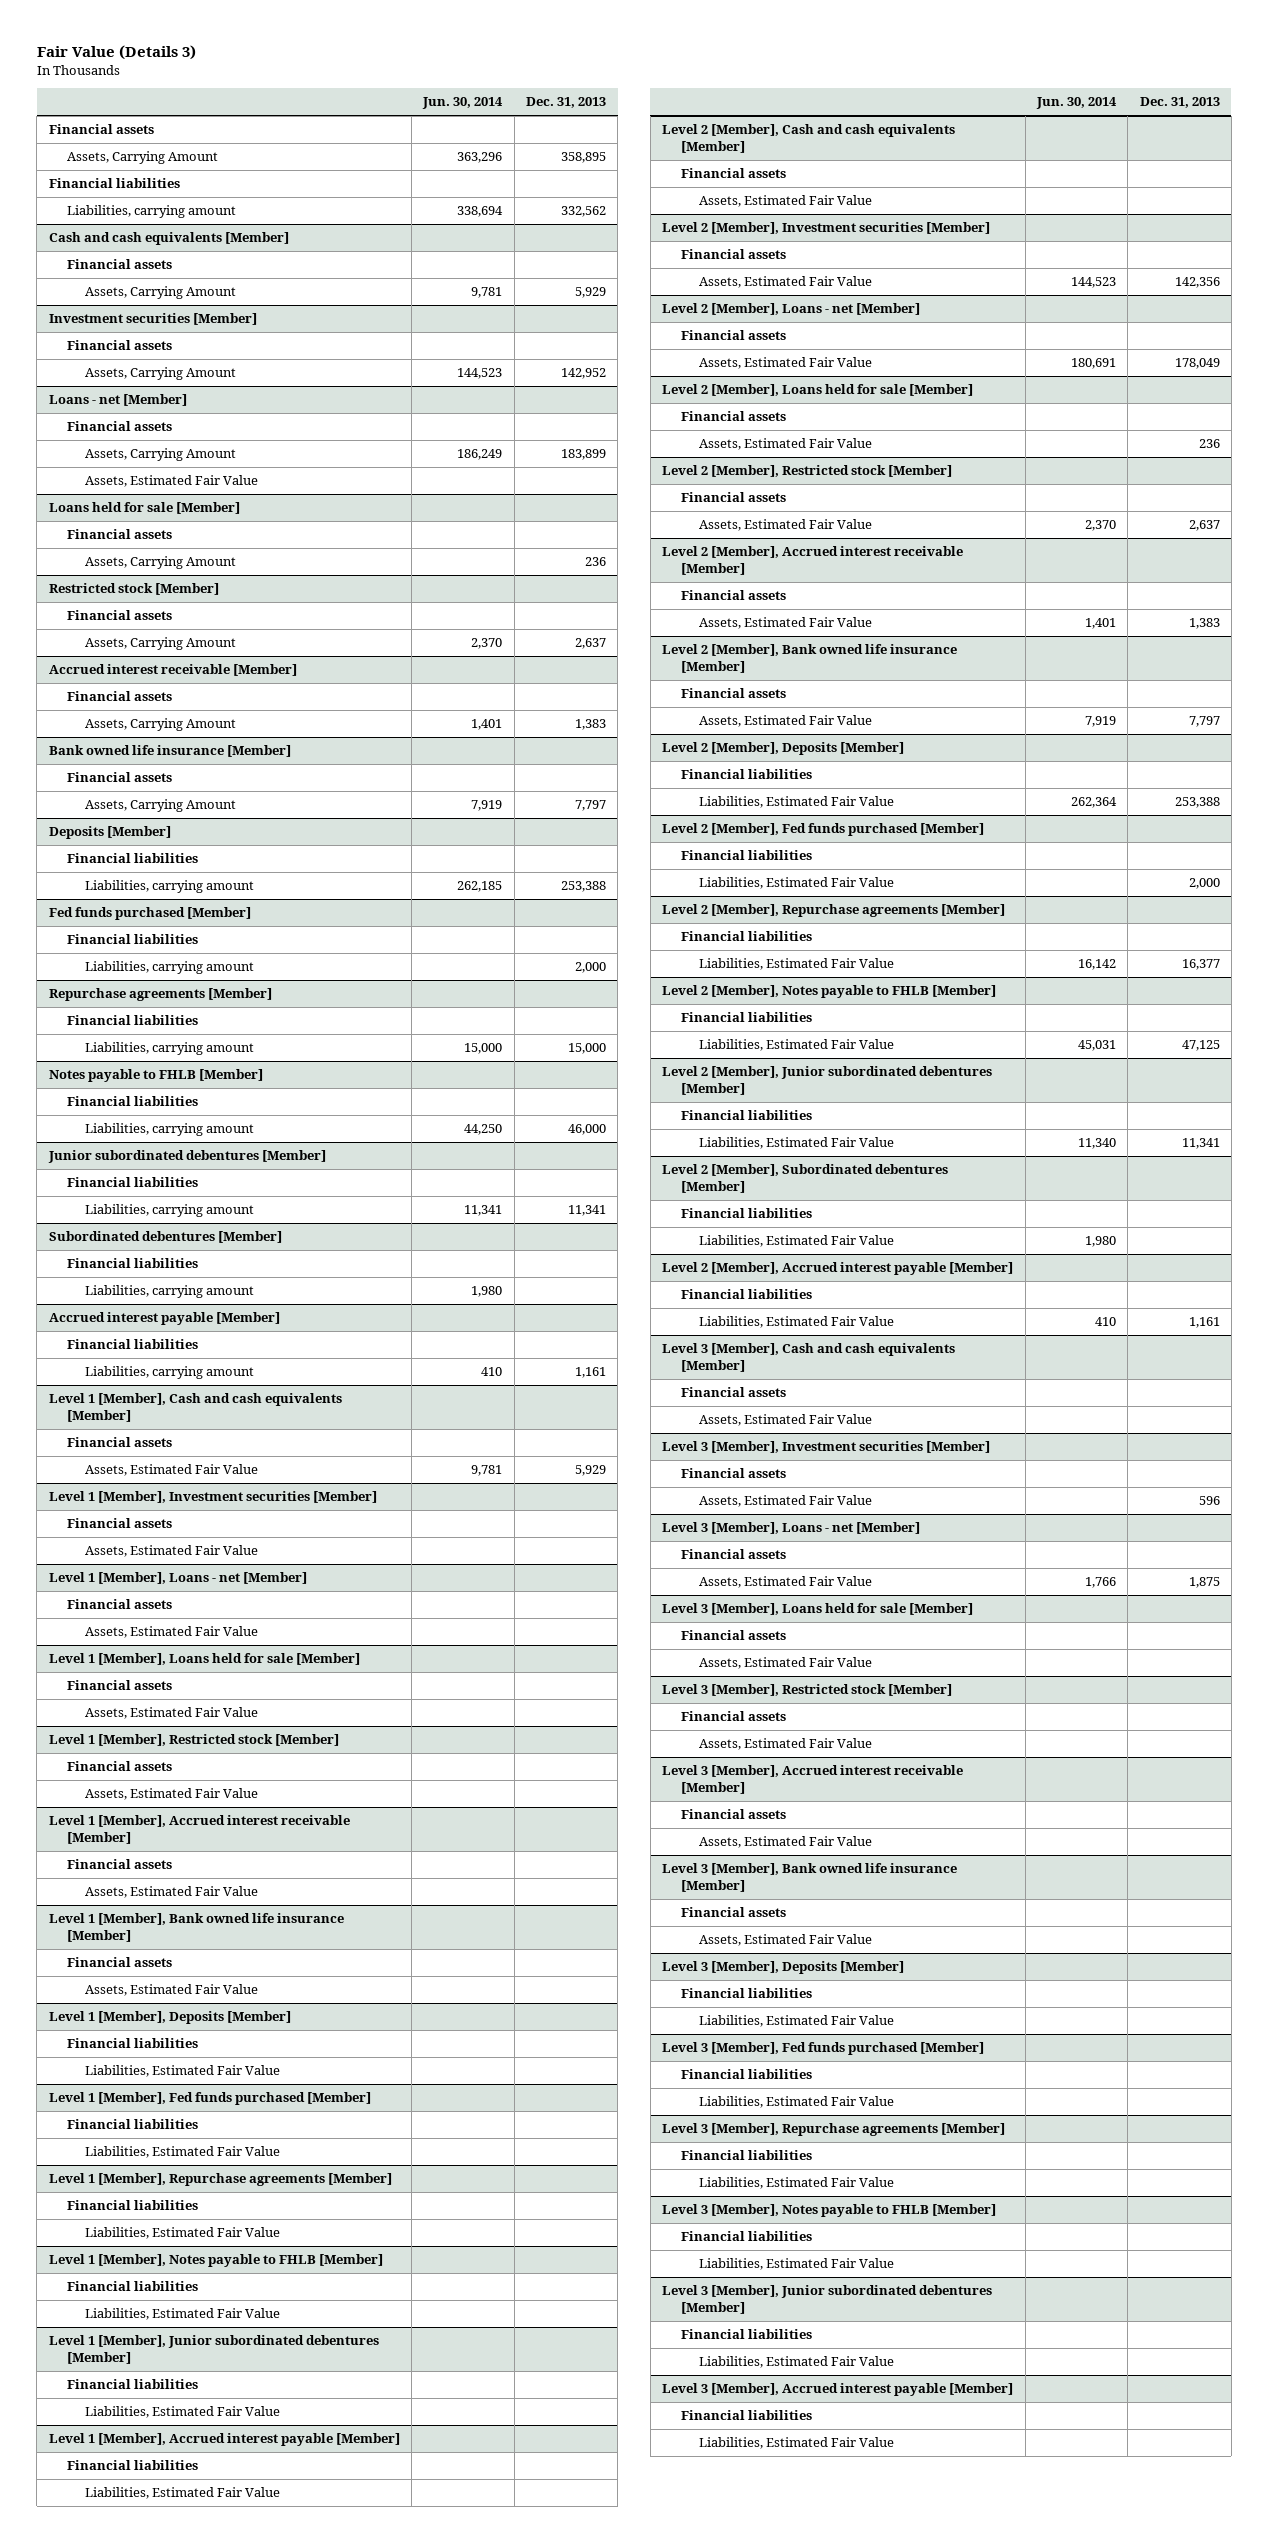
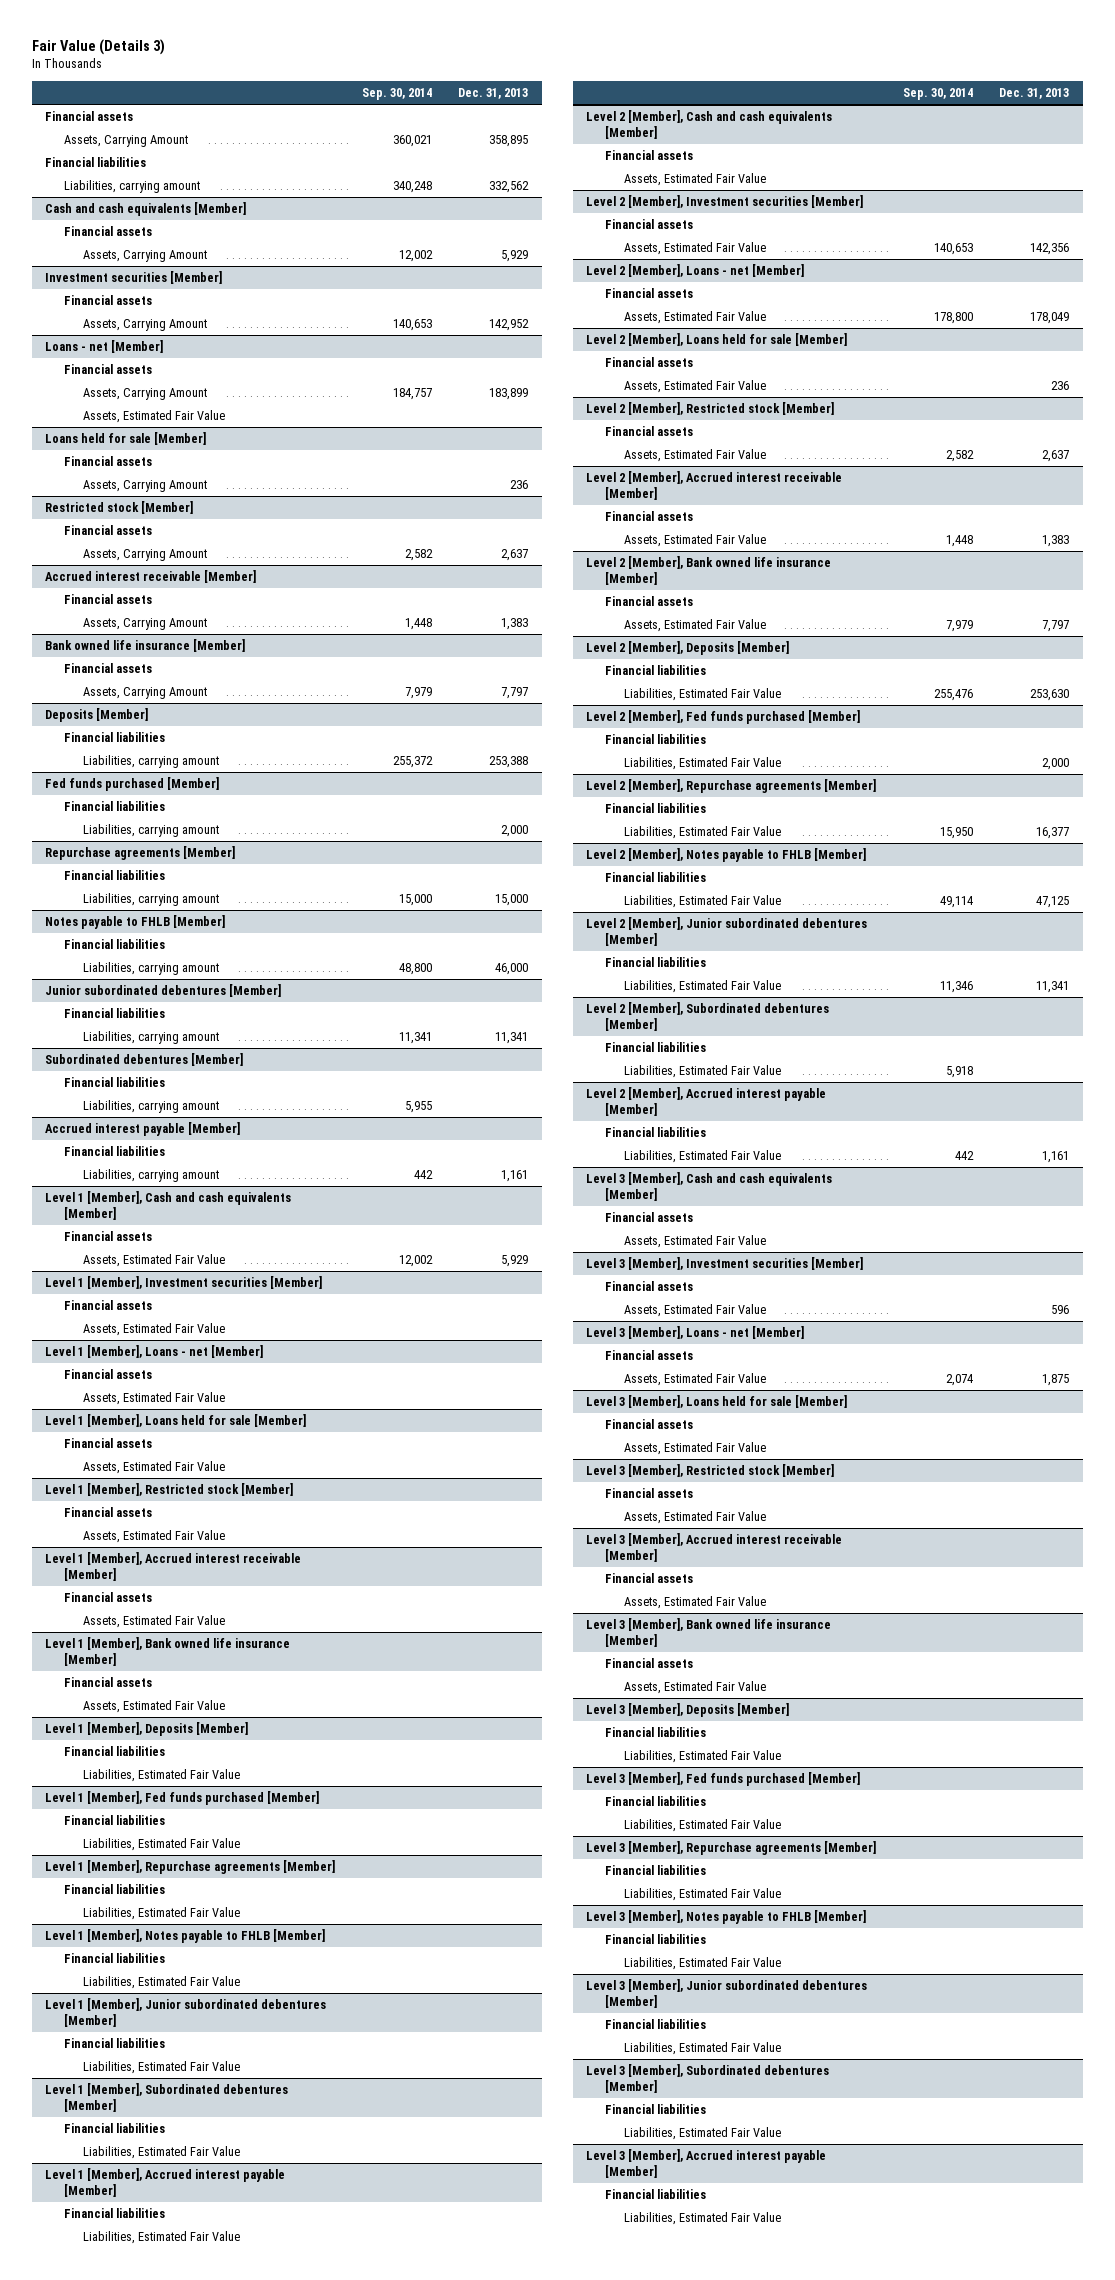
[422,97,504,110] Jun. 30, 2014 -> none
none -> [361,87,432,100] Sep. 30, 2014
none -> [45,2083,289,2113] Level 1 [Member], Subordinated debentures [Member]
none -> [64,2123,166,2134] Financial liabilities
none -> [82,2146,240,2160] Liabilities, Estimated Fair Value
[1174,797,1220,809] 253,388 -> [1030,689,1070,702] 253,630
none -> [586,2064,830,2094] Level 3 [Member], Subordinated debentures [Member]
none -> [605,2104,707,2115] Financial liabilities
none -> [623,2127,781,2141] Liabilities, Estimated Fair Value

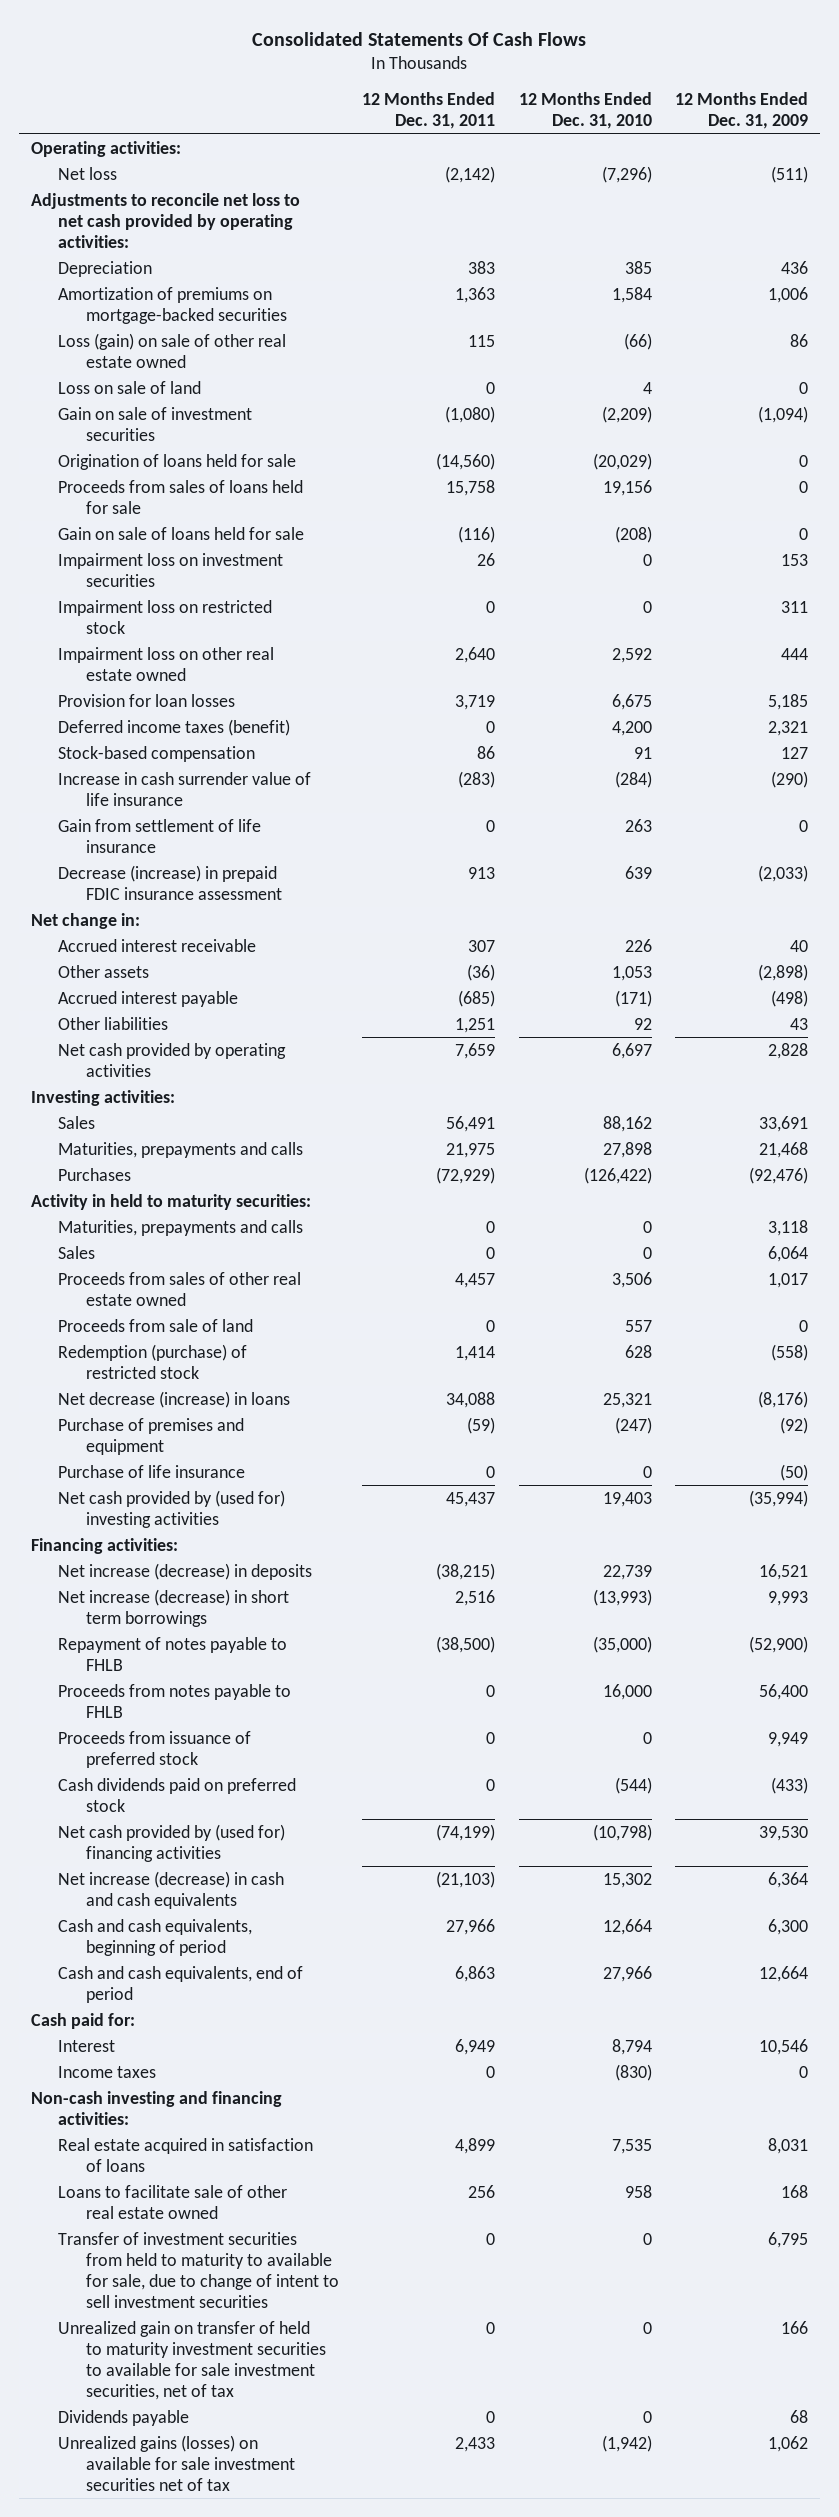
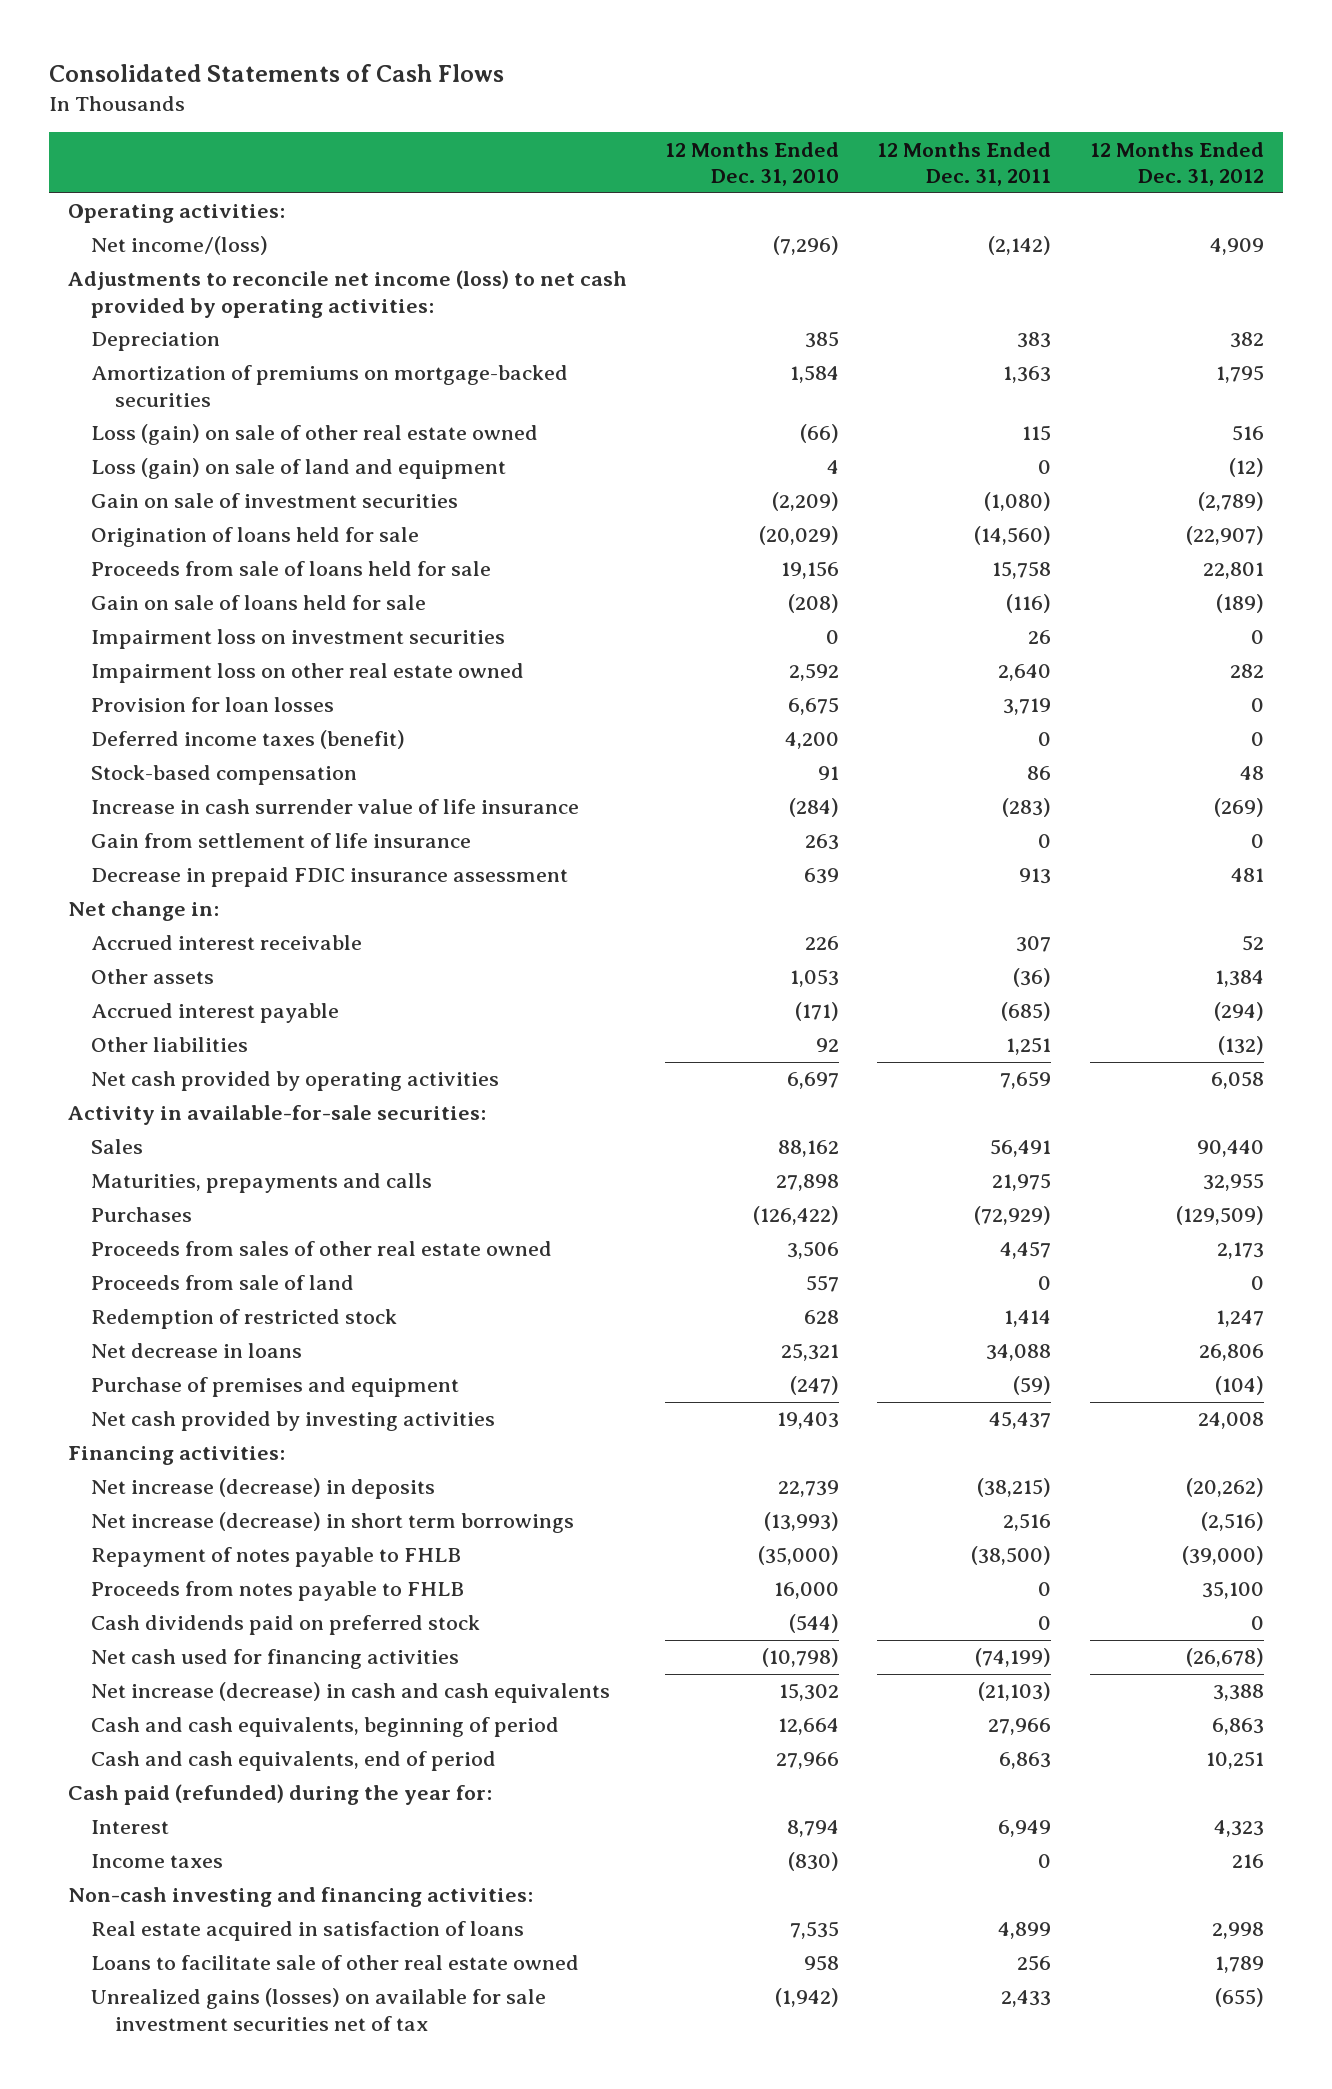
[252,31,587,46] Consolidated Statements Of Cash Flows -> [48,63,504,82] Consolidated Statements of Cash Flows
[674,92,808,130] 12 Months Ended Dec. 31, 2009 -> none
none -> [1089,141,1264,187] 12 Months Ended Dec. 31, 2012
[58,166,118,180] Net loss -> [91,236,269,256] Net income/(loss)
[30,192,300,248] Adjustments to reconcile net loss to net cash provided by operating activities: -> [67,270,627,318] Adjustments to reconcile net income (loss) to net cash provided by operating activities:
[58,380,202,394] Loss on sale of land -> [91,458,507,480] Loss (gain) on sale of land and equipment
[58,479,304,514] Proceeds from sales of loans held for sale -> [91,561,492,577] Proceeds from sale of loans held for sale
[58,599,273,634] Impairment loss on restricted stock -> none
[58,864,282,900] Decrease (increase) in prepaid FDIC insurance assessment -> [91,867,569,888] Decrease in prepaid FDIC insurance assessment
[30,1089,175,1106] Investing activities: -> none
none -> [67,1105,486,1126] Activity in available-for-sale securities:
[30,1193,311,1210] Activity in held to maturity securities: -> none
[58,1219,304,1236] Maturities, prepayments and calls -> none
[58,1245,96,1259] Sales -> none
[58,1343,248,1379] Redemption (purchase) of restricted stock -> [91,1309,398,1330] Redemption of restricted stock
[58,1390,291,1408] Net decrease (increase) in loans -> [91,1343,303,1359] Net decrease in loans
[58,1464,246,1478] Purchase of life insurance -> none
[58,1489,286,1528] Net cash provided by (used for) investing activities -> [91,1411,496,1432] Net cash provided by investing activities
[58,1730,252,1768] Proceeds from issuance of preferred stock -> none
[58,1823,286,1862] Net cash provided by (used for) financing activities -> [91,1649,460,1670] Net cash used for financing activities
[30,2012,135,2029] Cash paid for: -> none
none -> [67,1784,492,1806] Cash paid (refunded) during the year for:
[58,2231,339,2308] Transfer of investment securities from held to maturity to available for sale, due to change of intent to sell investment securities -> none
[58,2320,326,2400] Unrealized gain on transfer of held to maturity investment securities to available for sale investment securities, net of tax -> none
[58,2409,190,2426] Dividends payable -> none

